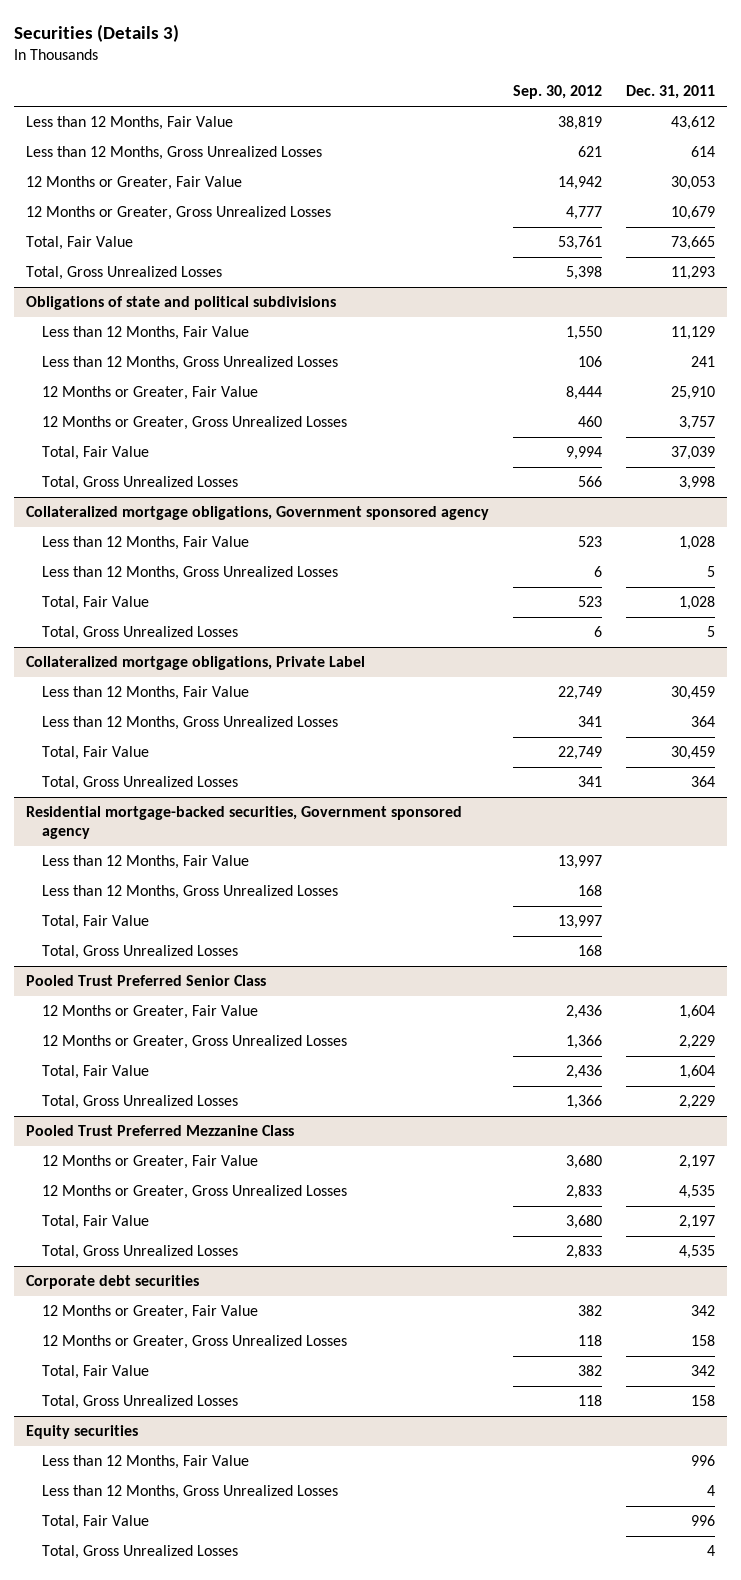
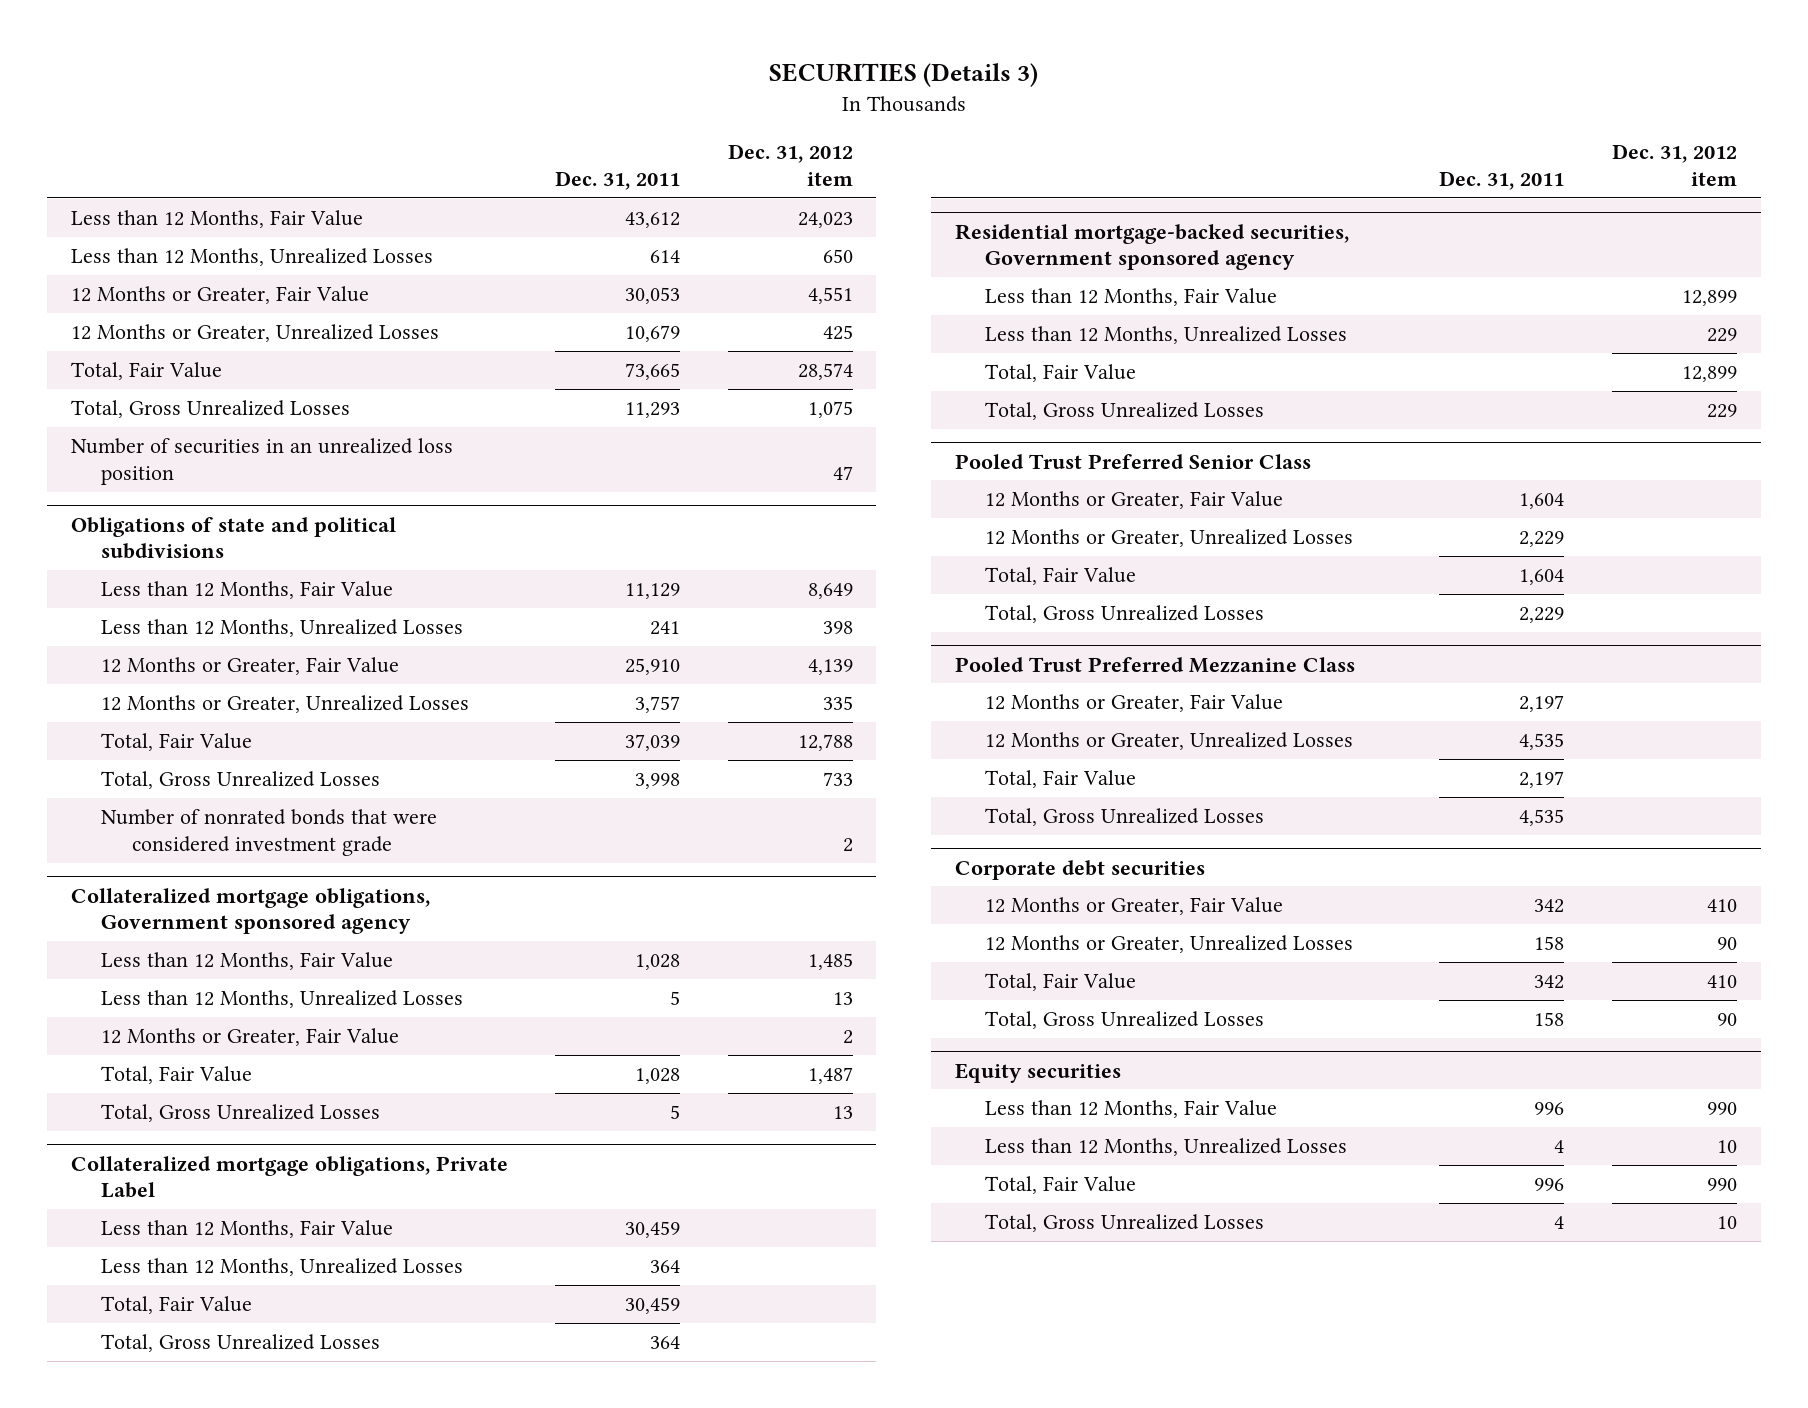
[14,23,180,42] Securities (Details 3) -> [768,63,1038,88] SECURITIES (Details 3)
[512,85,602,100] Sep. 30, 2012 -> none
none -> [727,144,853,186] Dec. 31, 2012 item
[26,146,323,161] Less than 12 Months, Gross Unrealized Losses -> [70,248,433,267] Less than 12 Months, Unrealized Losses
[26,206,332,221] 12 Months or Greater, Gross Unrealized Losses -> [70,324,439,343] 12 Months or Greater, Unrealized Losses
none -> [70,438,453,485] Number of securities in an unrealized loss position
[41,356,338,371] Less than 12 Months, Gross Unrealized Losses -> [101,619,464,638] Less than 12 Months, Unrealized Losses
[41,416,347,431] 12 Months or Greater, Gross Unrealized Losses -> [101,695,470,714] 12 Months or Greater, Unrealized Losses
none -> [101,809,438,856] Number of nonrated bonds that were considered investment grade
[41,566,338,581] Less than 12 Months, Gross Unrealized Losses -> [101,990,464,1009] Less than 12 Months, Unrealized Losses
none -> [101,1028,400,1047] 12 Months or Greater, Fair Value
[41,716,338,731] Less than 12 Months, Gross Unrealized Losses -> [101,1258,464,1277] Less than 12 Months, Unrealized Losses
[41,885,338,900] Less than 12 Months, Gross Unrealized Losses -> [985,326,1348,345] Less than 12 Months, Unrealized Losses
[41,1035,347,1050] 12 Months or Greater, Gross Unrealized Losses -> [985,529,1354,548] 12 Months or Greater, Unrealized Losses
[41,1185,347,1200] 12 Months or Greater, Gross Unrealized Losses -> [985,732,1354,751] 12 Months or Greater, Unrealized Losses
[41,1335,347,1350] 12 Months or Greater, Gross Unrealized Losses -> [985,935,1354,954] 12 Months or Greater, Unrealized Losses
[41,1485,338,1500] Less than 12 Months, Gross Unrealized Losses -> [985,1138,1348,1157] Less than 12 Months, Unrealized Losses

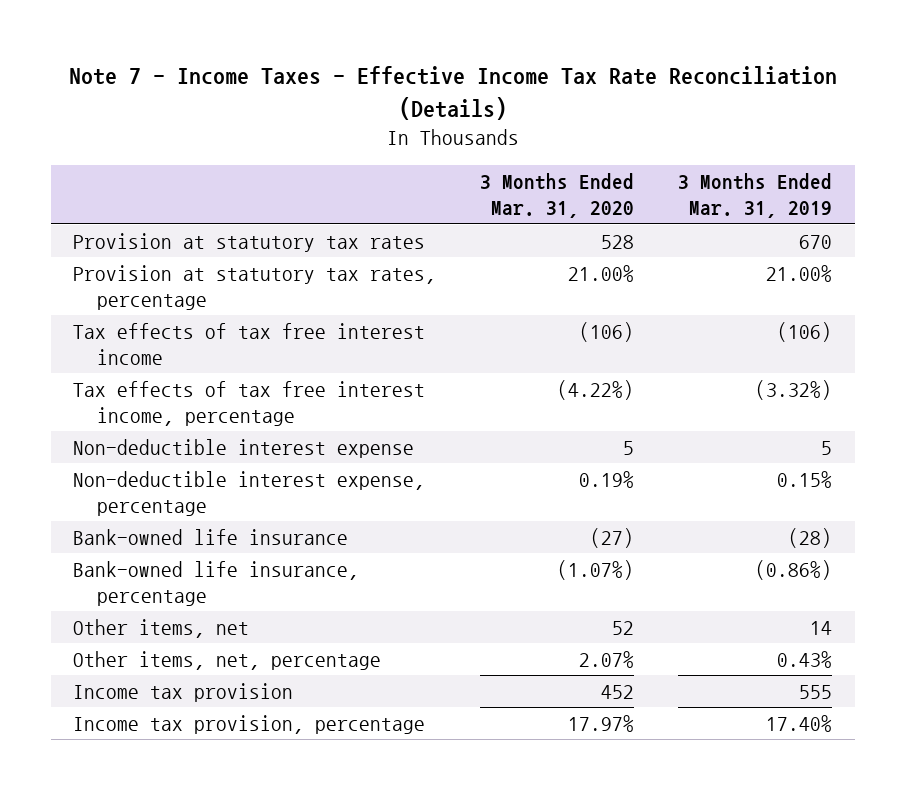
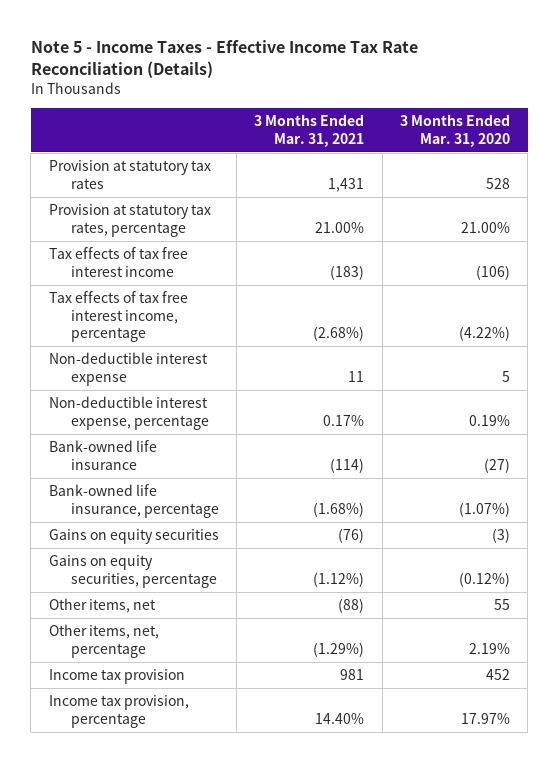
[68,66,837,120] Note 7 - Income Taxes - Effective Income Tax Rate Reconciliation (Details) -> [30,39,418,78] Note 5 - Income Taxes - Effective Income Tax Rate Reconciliation (Details)
[678,173,833,219] 3 Months Ended Mar. 31, 2019 -> none
none -> [254,113,365,147] 3 Months Ended Mar. 31, 2021
none -> [48,529,219,545] Gains on equity securities
none -> [48,555,218,588] Gains on equity securities, percentage
[612,620,635,635] 52 -> [493,599,510,611] 55
[579,650,635,668] 2.07% -> [468,642,510,654] 2.19%

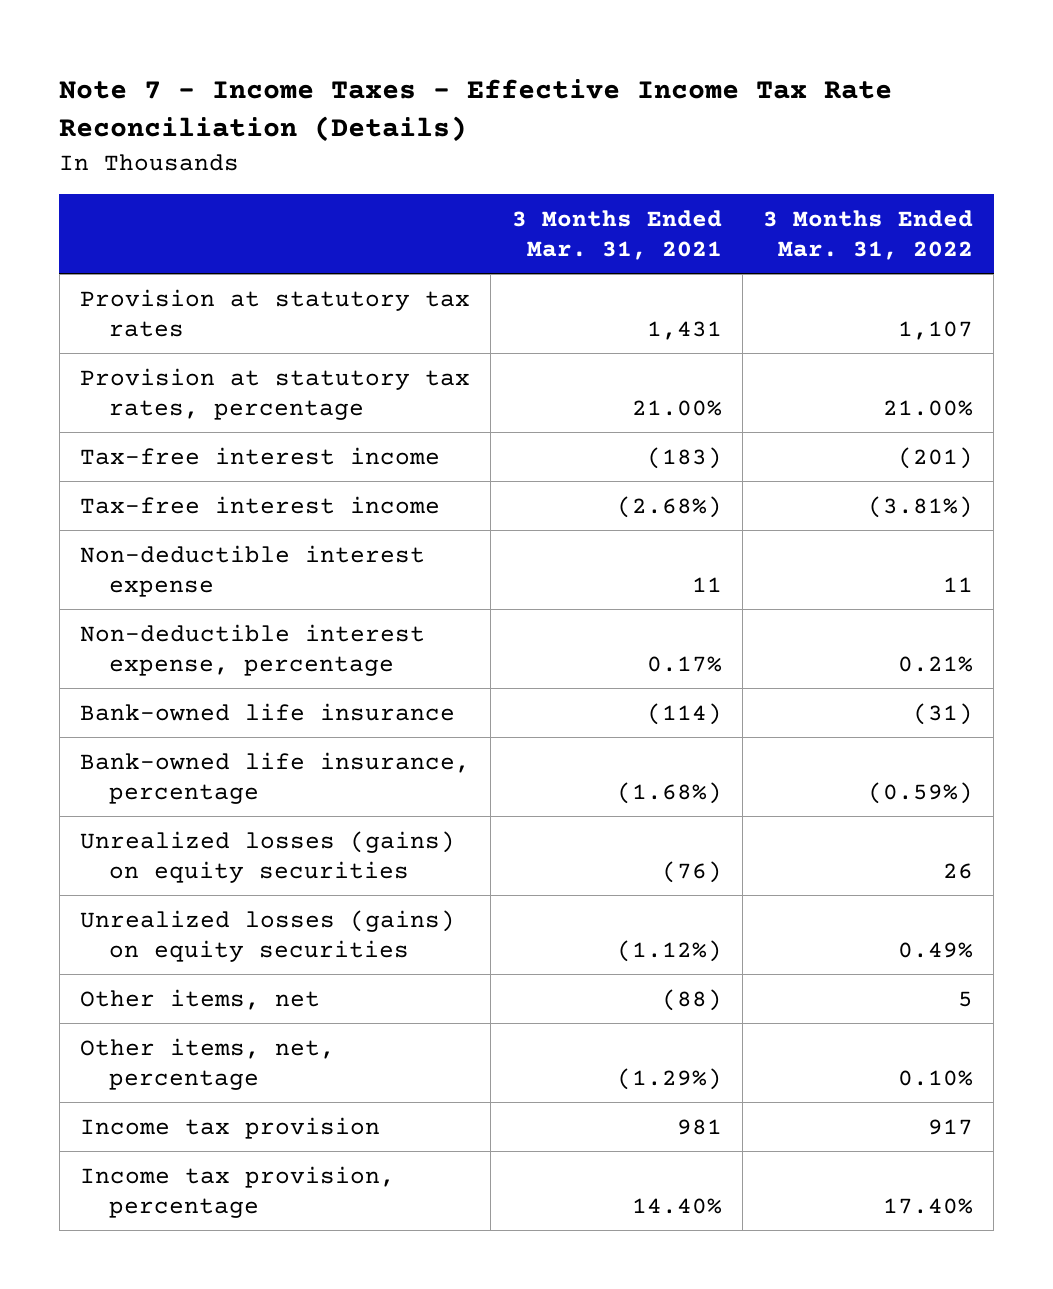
[30,39,418,78] Note 5 - Income Taxes - Effective Income Tax Rate Reconciliation (Details) -> [59,78,893,143] Note 7 - Income Taxes - Effective Income Tax Rate Reconciliation (Details)
[399,113,510,147] 3 Months Ended Mar. 31, 2020 -> none
none -> [762,209,973,261] 3 Months Ended Mar. 31, 2022
[48,247,188,277] Tax effects of tax free interest income -> [80,446,441,465] Tax-free interest income
[48,291,188,343] Tax effects of tax free interest income, percentage -> [80,495,441,514] Tax-free interest income
[48,529,219,545] Gains on equity securities -> [80,830,456,883] Unrealized losses (gains) on equity securities
[48,555,218,588] Gains on equity securities, percentage -> [80,909,456,962] Unrealized losses (gains) on equity securities

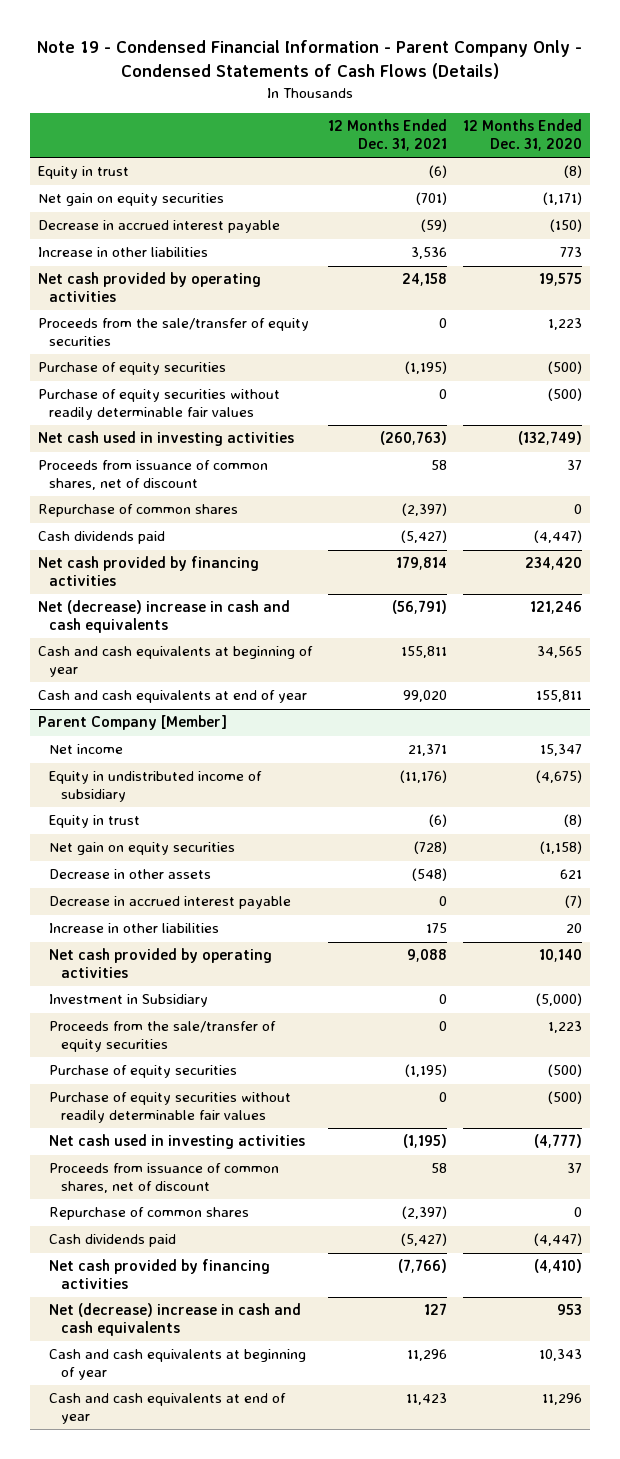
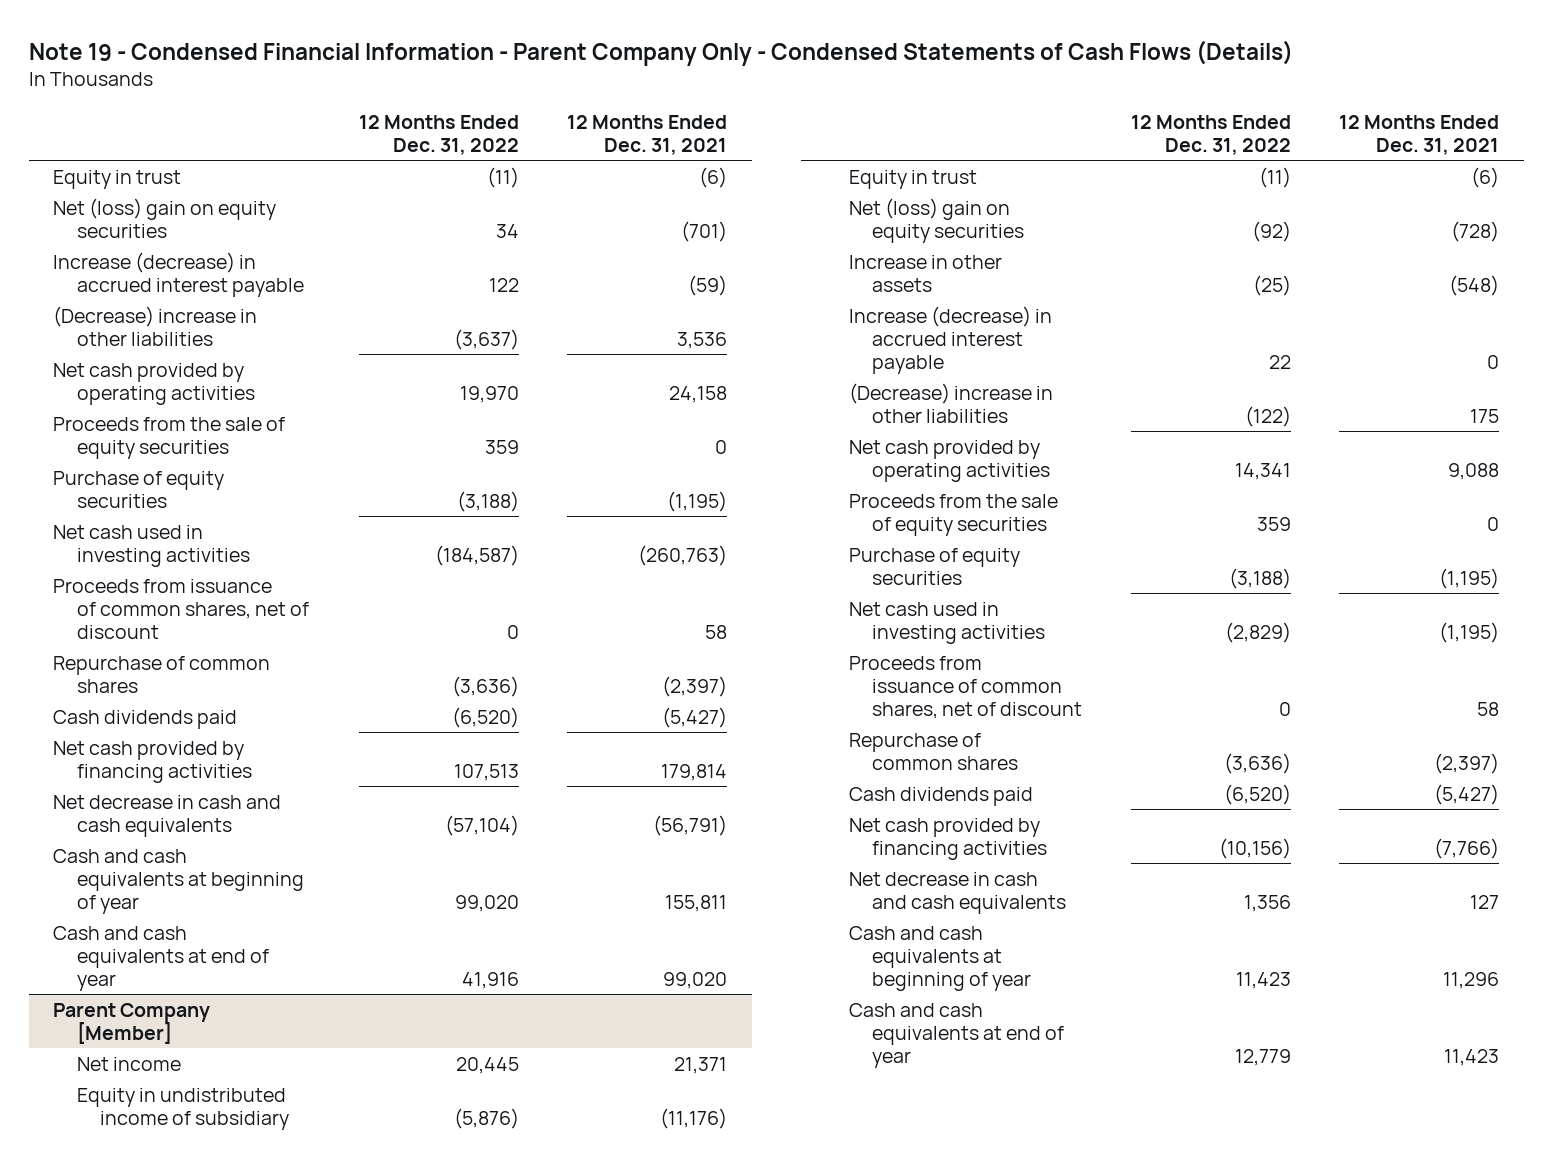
[463,119,583,151] 12 Months Ended Dec. 31, 2020 -> none
none -> [358,114,519,155] 12 Months Ended Dec. 31, 2022
[37,193,224,207] Net gain on equity securities -> [53,197,277,238] Net (loss) gain on equity securities
[37,220,280,234] Decrease in accrued interest payable -> [53,251,304,297] Increase (decrease) in accrued interest payable
[37,247,208,258] Increase in other liabilities -> [53,305,258,346] (Decrease) increase in other liabilities
[37,318,309,347] Proceeds from the sale/transfer of equity securities -> [53,416,286,459] Proceeds from the sale of equity securities
[37,389,280,421] Purchase of equity securities without readily determinable fair values -> none
[37,600,290,634] Net (decrease) increase in cash and cash equivalents -> [53,794,282,837] Net decrease in cash and cash equivalents
[49,842,236,856] Net gain on equity securities -> [848,197,1025,243] Net (loss) gain on equity securities
[49,869,212,880] Decrease in other assets -> [848,254,1002,292] Increase in other assets
[49,896,292,910] Decrease in accrued interest payable -> [848,305,1052,374] Increase (decrease) in accrued interest payable
[49,923,220,934] Increase in other liabilities -> [848,382,1053,423] (Decrease) increase in other liabilities
[49,994,209,1008] Investment in Subsidiary -> none
[49,1021,277,1053] Proceeds from the sale/transfer of equity securities -> [848,493,1058,536] Proceeds from the sale of equity securities
[49,1092,292,1124] Purchase of equity securities without readily determinable fair values -> none
[49,1303,302,1337] Net (decrease) increase in cash and cash equivalents -> [848,871,1067,914] Net decrease in cash and cash equivalents

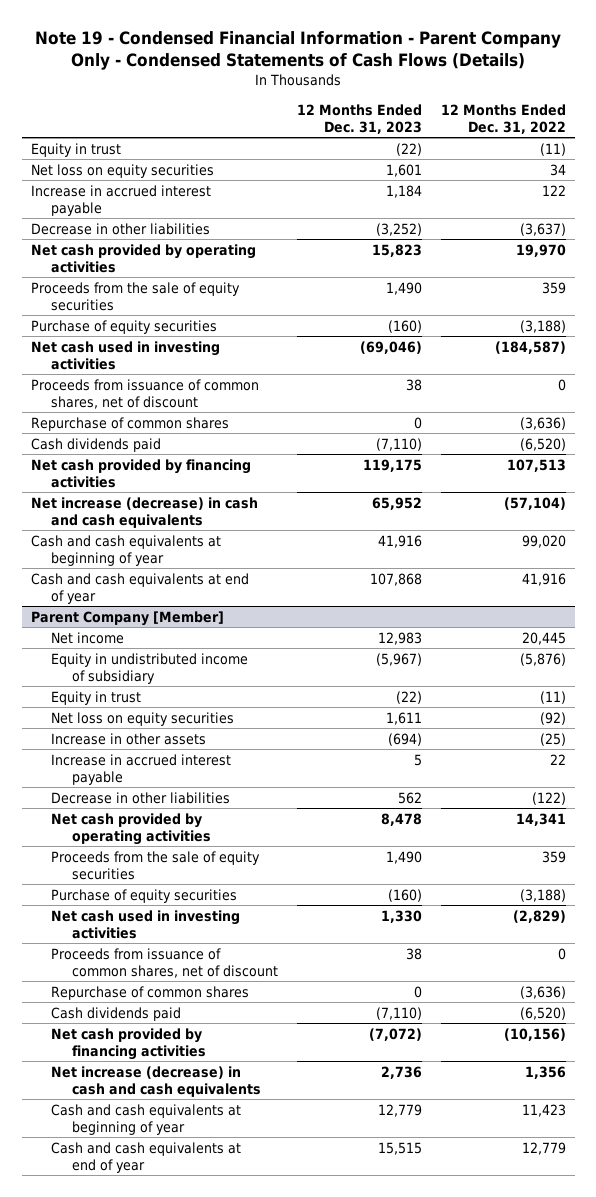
[567,114,728,155] 12 Months Ended Dec. 31, 2021 -> none
none -> [296,103,422,134] 12 Months Ended Dec. 31, 2023
[53,197,277,238] Net (loss) gain on equity securities -> [30,163,214,178] Net loss on equity securities
[53,251,304,297] Increase (decrease) in accrued interest payable -> [30,184,211,216] Increase in accrued interest payable
[53,305,258,346] (Decrease) increase in other liabilities -> [30,222,210,235] Decrease in other liabilities
[53,794,282,837] Net decrease in cash and cash equivalents -> [30,496,258,528] Net increase (decrease) in cash and cash equivalents
[848,197,1025,243] Net (loss) gain on equity securities -> [51,711,235,726] Net loss on equity securities
[848,305,1052,374] Increase (decrease) in accrued interest payable -> [51,753,232,785] Increase in accrued interest payable
[848,382,1053,423] (Decrease) increase in other liabilities -> [51,791,231,804] Decrease in other liabilities
[848,871,1067,914] Net decrease in cash and cash equivalents -> [51,1065,261,1097] Net increase (decrease) in cash and cash equivalents

